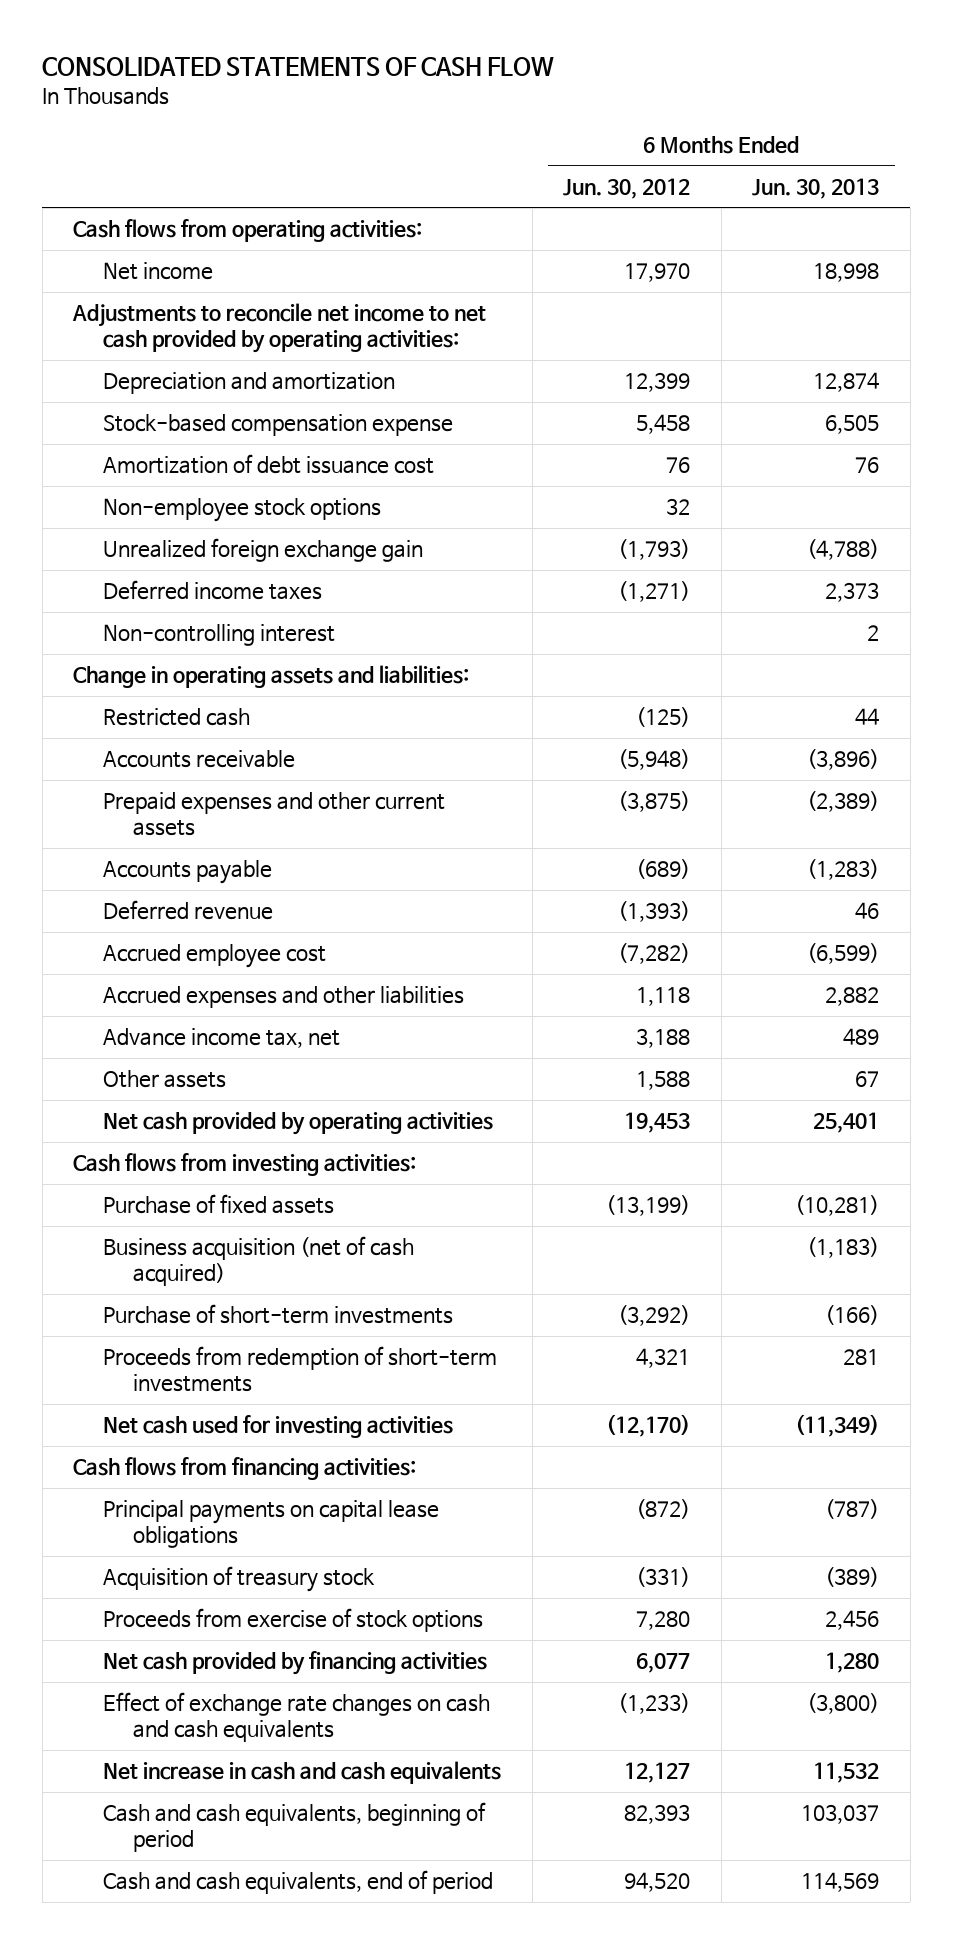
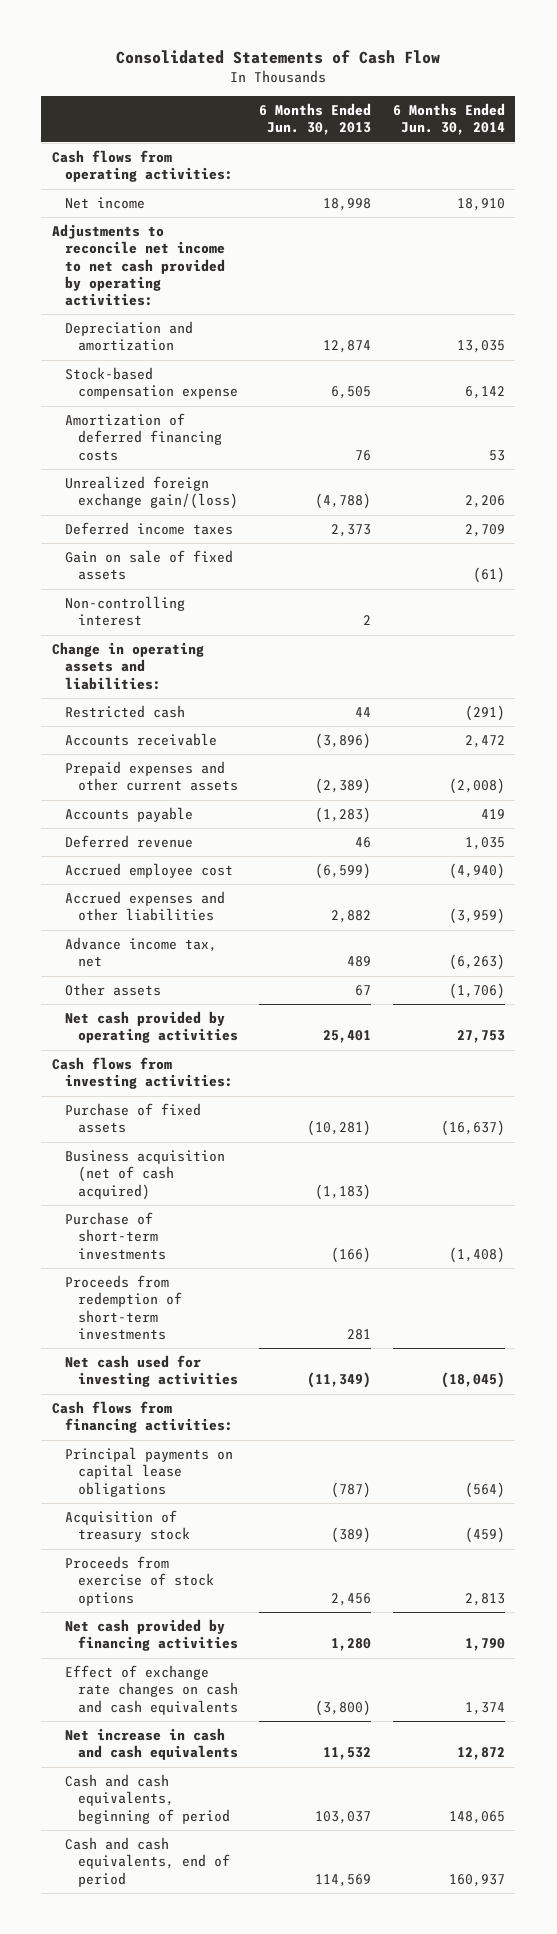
[42,56,555,76] CONSOLIDATED STATEMENTS OF CASH FLOW -> [116,50,441,65] Consolidated Statements of Cash Flow
[563,177,691,199] Jun. 30, 2012 -> none
none -> [392,103,505,136] 6 Months Ended Jun. 30, 2014
[103,454,435,475] Amortization of debt issuance cost -> none
[103,498,382,523] Non-employee stock options -> none
none -> [64,413,222,461] Amortization of deferred financing costs
[103,538,424,563] Unrealized foreign exchange gain -> [64,476,238,510] Unrealized foreign exchange gain/(loss)
none -> [64,550,233,581] Gain on sale of fixed assets

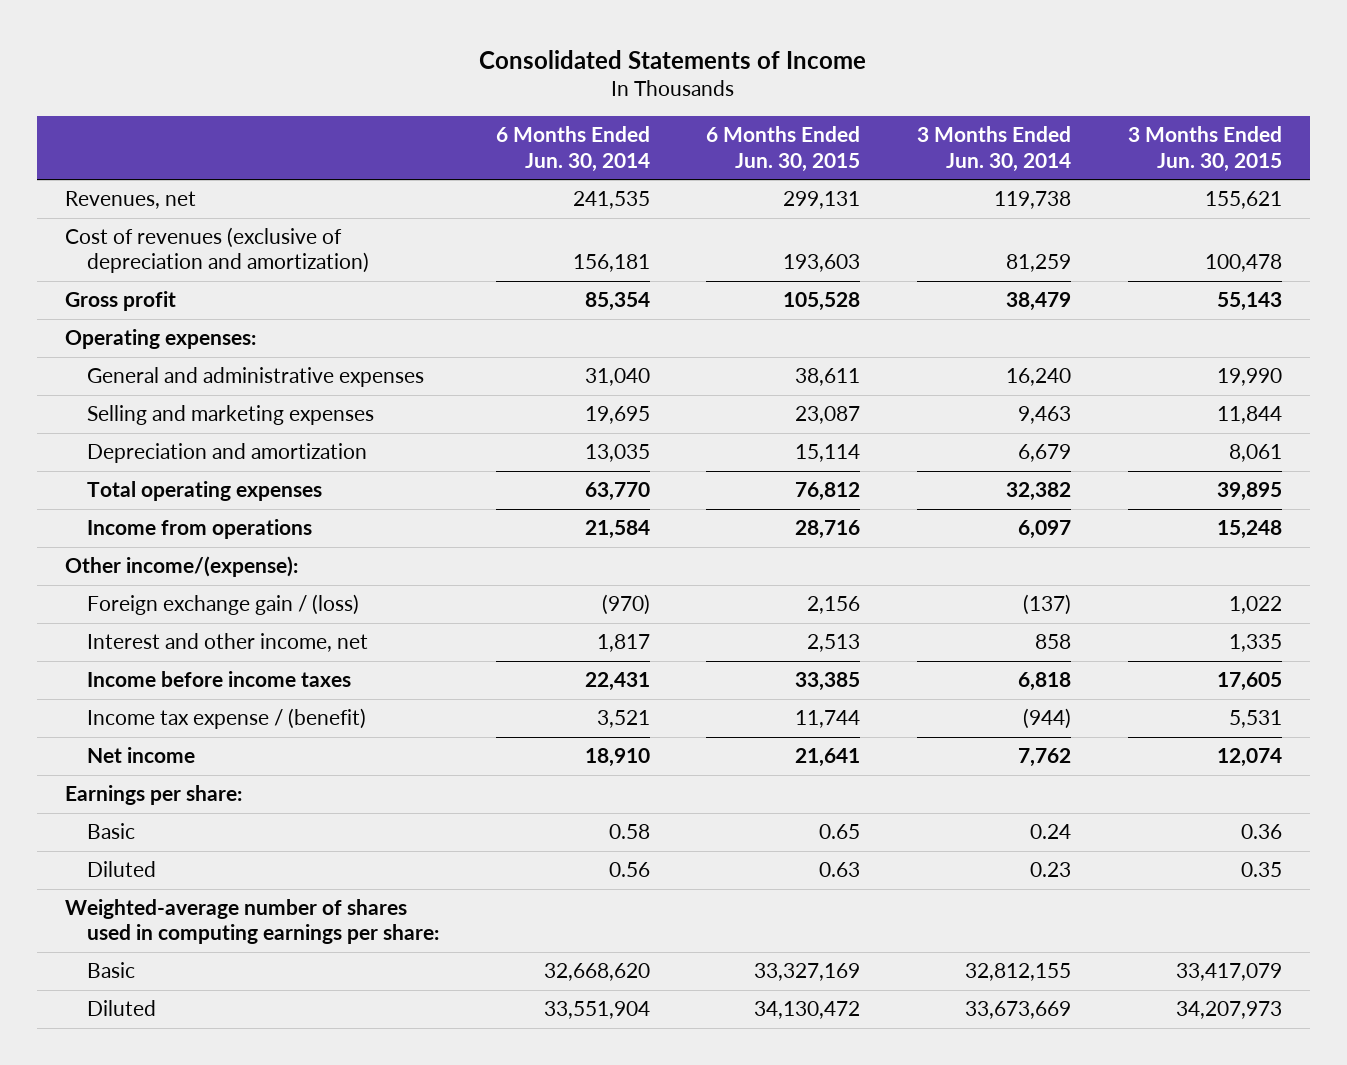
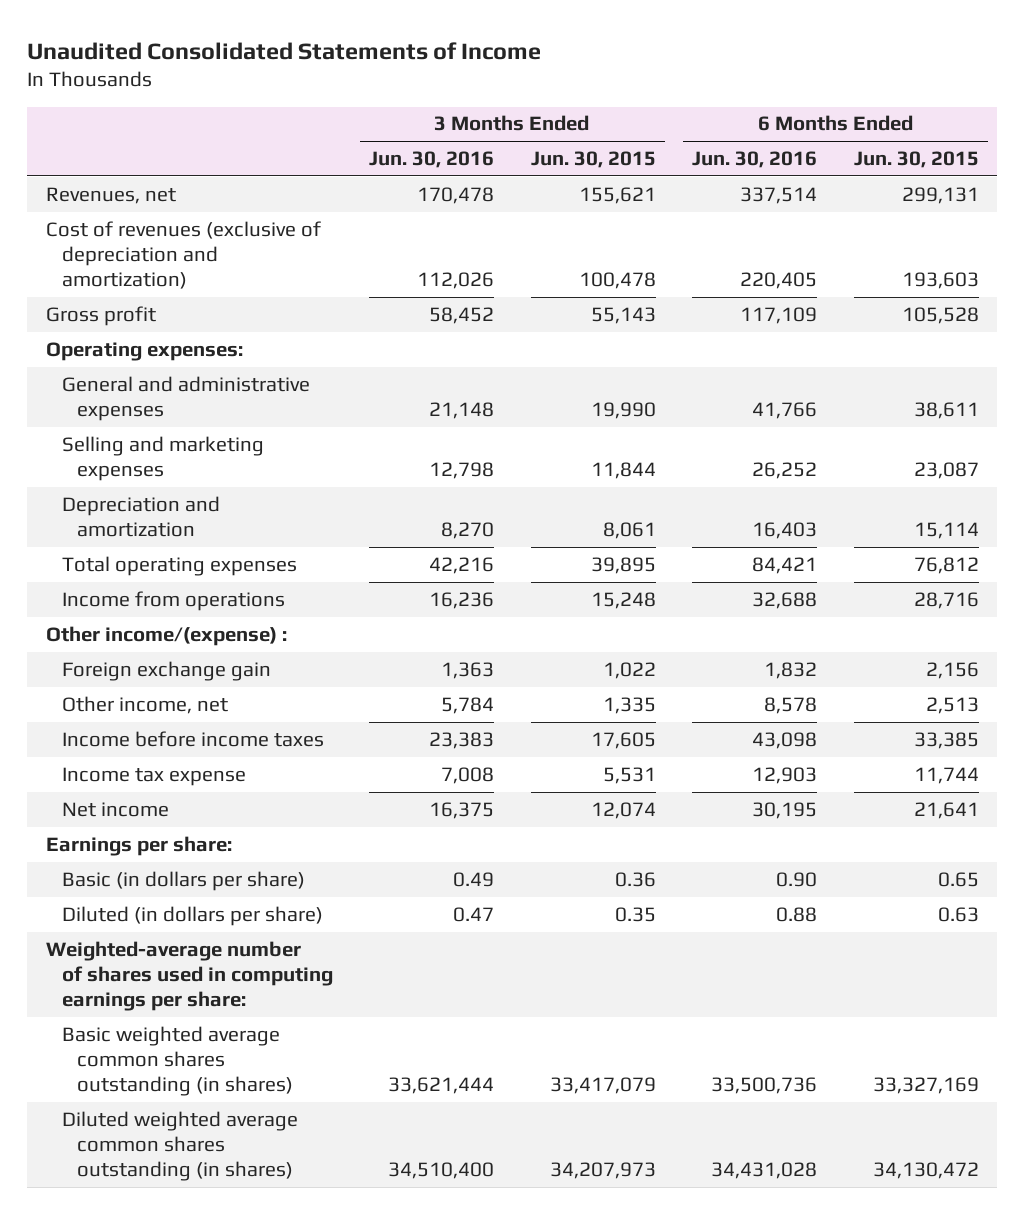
[479,49,867,69] Consolidated Statements of Income -> [27,41,542,60] Unaudited Consolidated Statements of Income
[495,126,650,172] 6 Months Ended Jun. 30, 2014 -> none
[916,126,1071,172] 3 Months Ended Jun. 30, 2014 -> none
none -> [369,150,495,168] Jun. 30, 2016
none -> [692,150,818,168] Jun. 30, 2016
[65,556,299,578] Other income/(expense): -> [45,625,287,646] Other income/(expense) :
[87,594,360,616] Foreign exchange gain / (loss) -> [61,660,271,681] Foreign exchange gain
[87,633,369,653] Interest and other income, net -> [61,695,228,714] Other income, net
[87,708,367,730] Income tax expense / (benefit) -> [61,766,246,786] Income tax expense
[87,823,136,840] Basic -> [61,870,305,891] Basic (in dollars per share)
[87,861,157,878] Diluted -> [61,905,323,926] Diluted (in dollars per share)
[87,962,136,979] Basic -> [61,1025,294,1097] Basic weighted average common shares outstanding (in shares)
[87,1000,157,1017] Diluted -> [61,1110,298,1182] Diluted weighted average common shares outstanding (in shares)

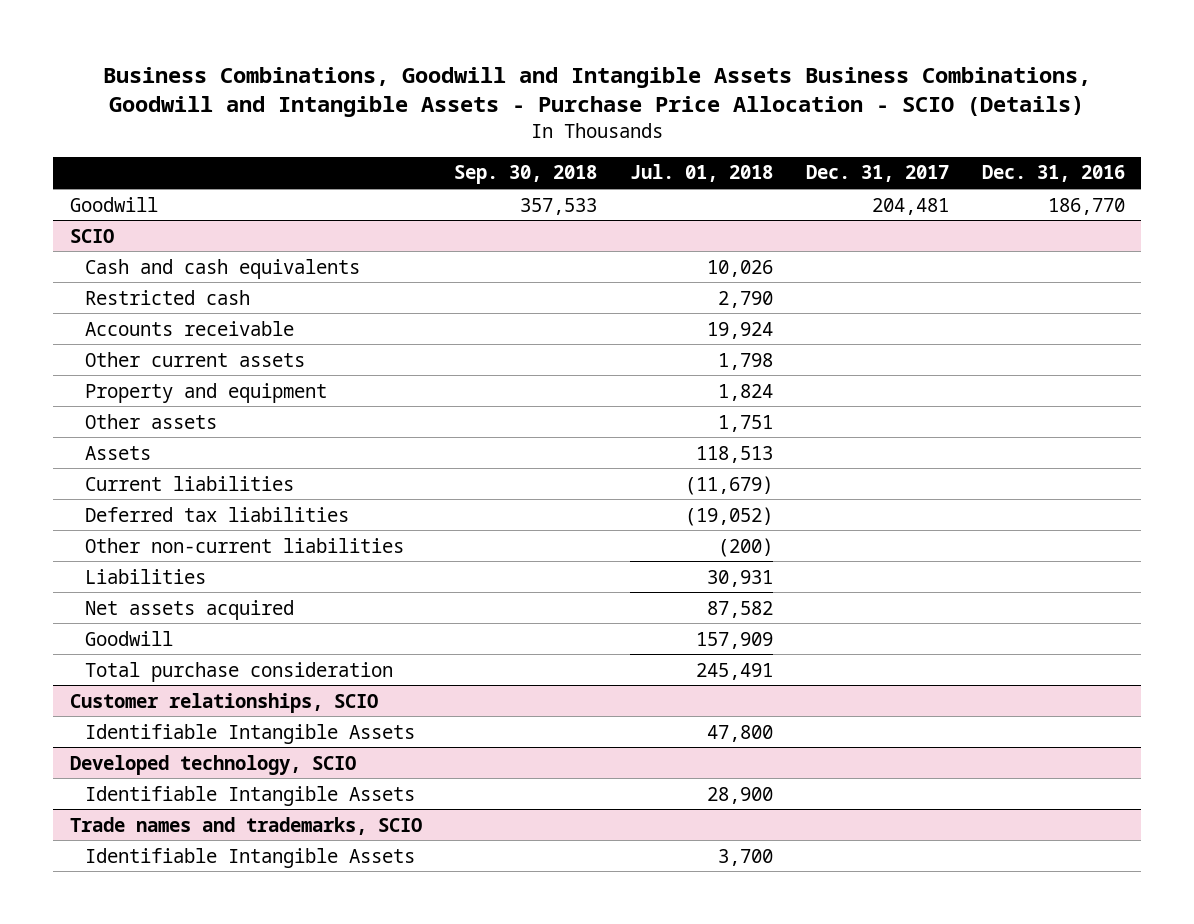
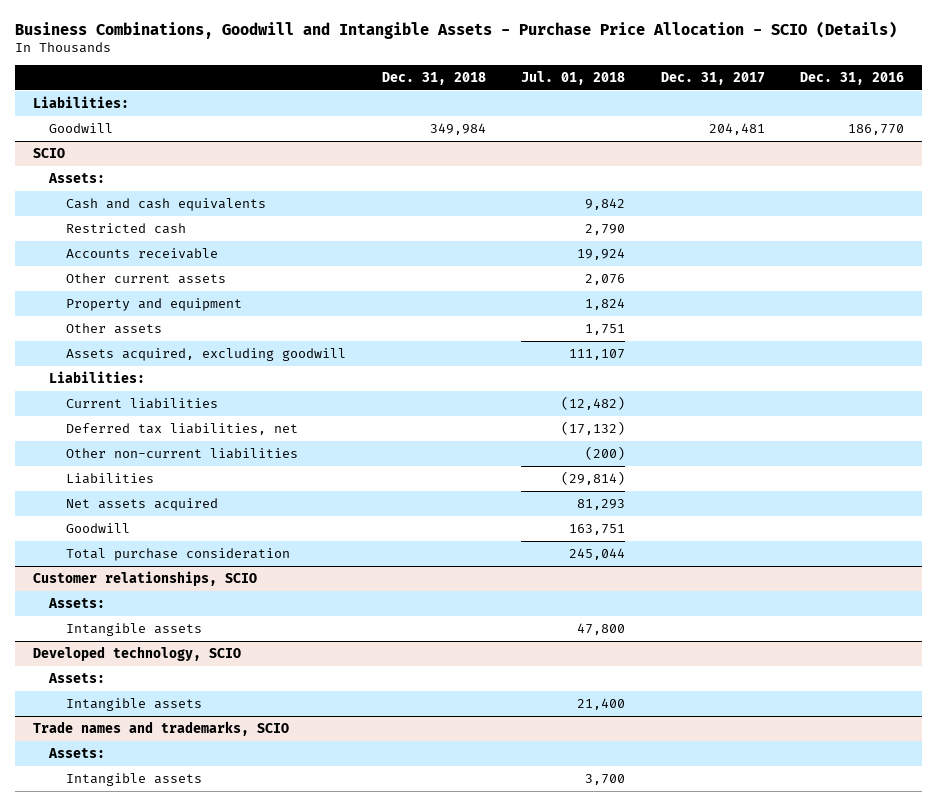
[103,66,1092,118] Business Combinations, Goodwill and Intangible Assets Business Combinations, Goodwill and Intangible Assets - Purchase Price Allocation - SCIO (Details) -> [14,20,897,39] Business Combinations, Goodwill and Intangible Assets - Purchase Price Allocation - SCIO (Details)
[454,165,598,185] Sep. 30, 2018 -> none
none -> [381,71,486,85] Dec. 31, 2018
none -> [32,95,129,108] Liabilities:
none -> [48,172,106,183] Assets:
[707,259,774,277] 10,026 -> [585,197,626,210] 9,842
[718,352,774,370] 1,798 -> [585,273,626,285] 2,076
[84,445,151,460] Assets -> [66,347,347,361] Assets acquired, excluding goodwill
[696,445,774,463] 118,513 -> [569,348,626,360] 111,107
none -> [49,370,146,383] Liabilities:
[685,475,774,495] (11,679) -> [561,395,626,410] (12,482)
[84,506,349,522] Deferred tax liabilities -> [66,422,299,435] Deferred tax liabilities, net
[685,506,774,526] (19,052) -> [561,420,626,435] (17,132)
[707,569,774,587] 30,931 -> [561,470,626,485] (29,814)
[707,600,774,618] 87,582 -> [577,498,626,510] 81,293
[696,631,774,649] 157,909 -> [569,523,626,535] 163,751
[696,662,774,680] 245,491 -> [569,547,626,560] 245,044
none -> [48,597,106,608] Assets:
[84,723,415,744] Identifiable Intangible Assets -> [66,622,203,636] Intangible assets
none -> [48,672,106,683] Assets:
[84,785,415,806] Identifiable Intangible Assets -> [66,697,203,711] Intangible assets
[707,786,774,804] 28,900 -> [577,697,626,710] 21,400
none -> [48,747,106,758] Assets:
[84,847,415,868] Identifiable Intangible Assets -> [66,772,203,786] Intangible assets

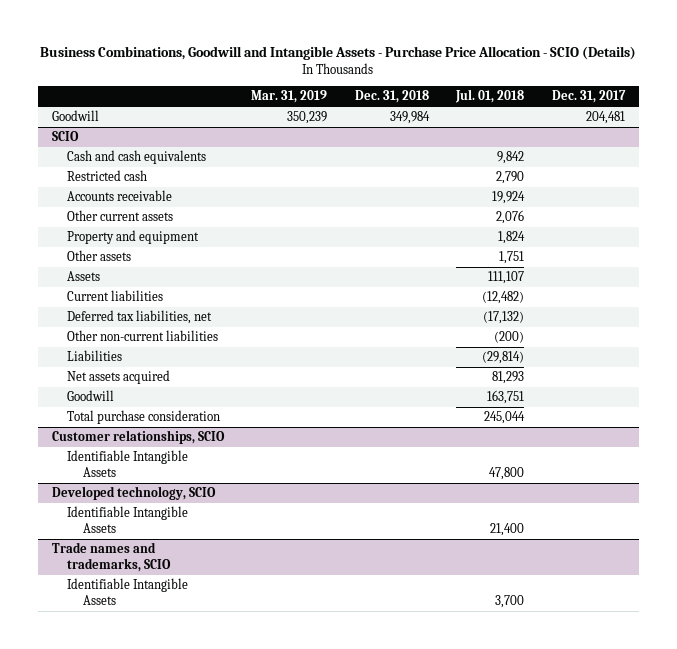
[800,71,905,85] Dec. 31, 2016 -> none
none -> [251,90,328,104] Mar. 31, 2019
[32,95,129,108] Liabilities: -> none
[48,172,106,183] Assets: -> none
[49,370,146,383] Liabilities: -> none
[66,347,347,361] Assets acquired, excluding goodwill -> [67,271,101,282] Assets
[48,597,106,608] Assets: -> none
[66,622,203,636] Intangible assets -> [67,450,189,477] Identifiable Intangible Assets
[48,672,106,683] Assets: -> none
[66,697,203,711] Intangible assets -> [67,506,189,533] Identifiable Intangible Assets
[48,747,106,758] Assets: -> none
[66,772,203,786] Intangible assets -> [67,578,189,605] Identifiable Intangible Assets

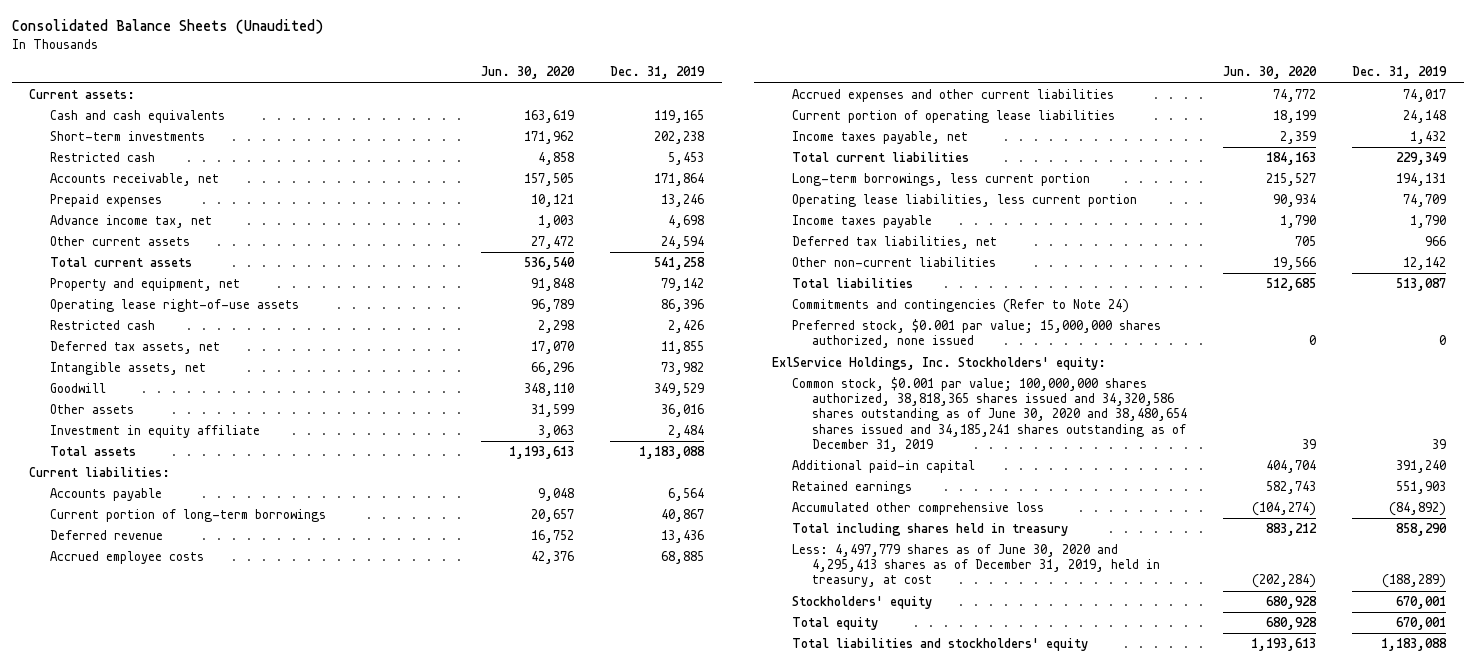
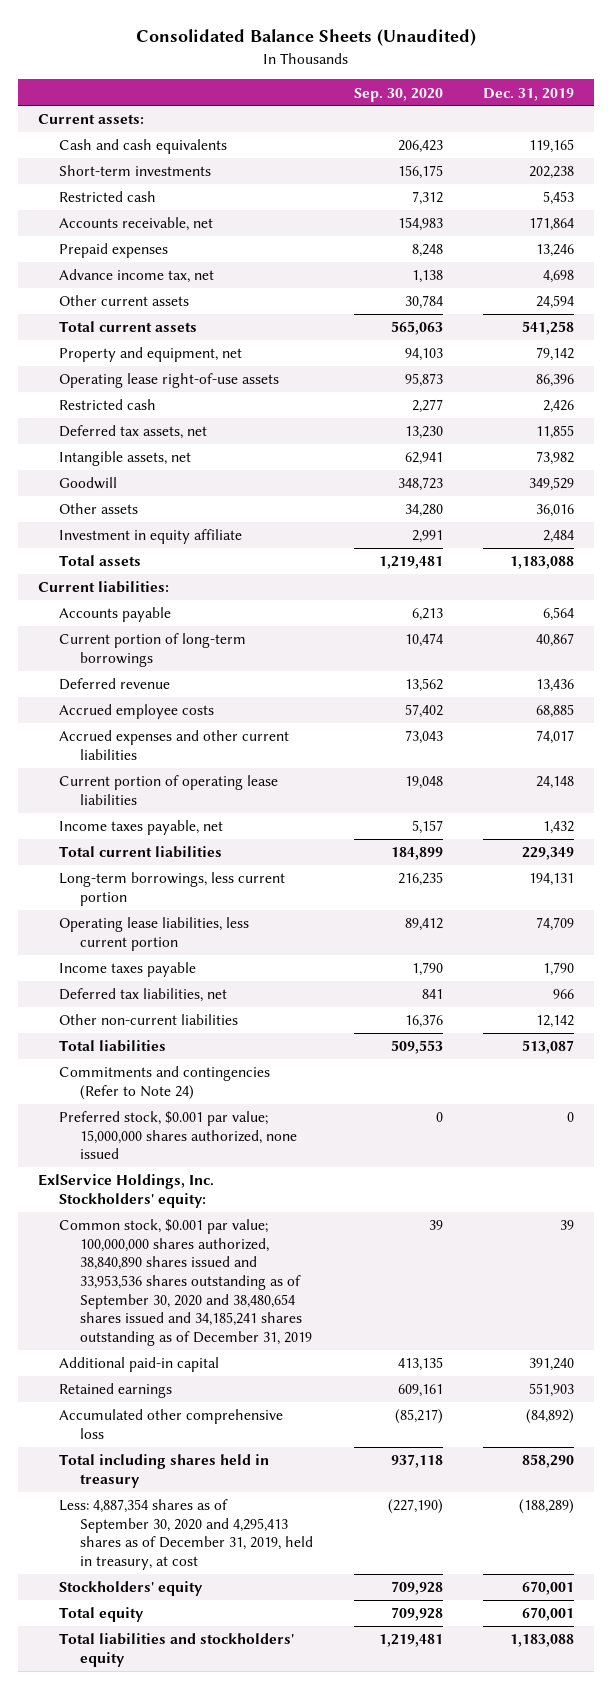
[481,66,576,80] Jun. 30, 2020 -> none
none -> [353,87,443,102] Sep. 30, 2020
[792,377,1188,452] Common stock, $0.001 par value; 100,000,000 shares authorized, 38,818,365 shares issued and 34,320,586 shares outstanding as of June 30, 2020 and 38,480,654 shares issued and 34,185,241 shares outstanding as of December 31, 2019 -> [59,1219,312,1347] Common stock, $0.001 par value; 100,000,000 shares authorized, 38,840,890 shares issued and 33,953,536 shares outstanding as of September 30, 2020 and 38,480,654 shares issued and 34,185,241 shares outstanding as of December 31, 2019
[792,544,1161,588] Less: 4,497,779 shares as of June 30, 2020 and 4,295,413 shares as of December 31, 2019, held in treasury, at cost -> [59,1499,313,1571] Less: 4,887,354 shares as of September 30, 2020 and 4,295,413 shares as of December 31, 2019, held in treasury, at cost

